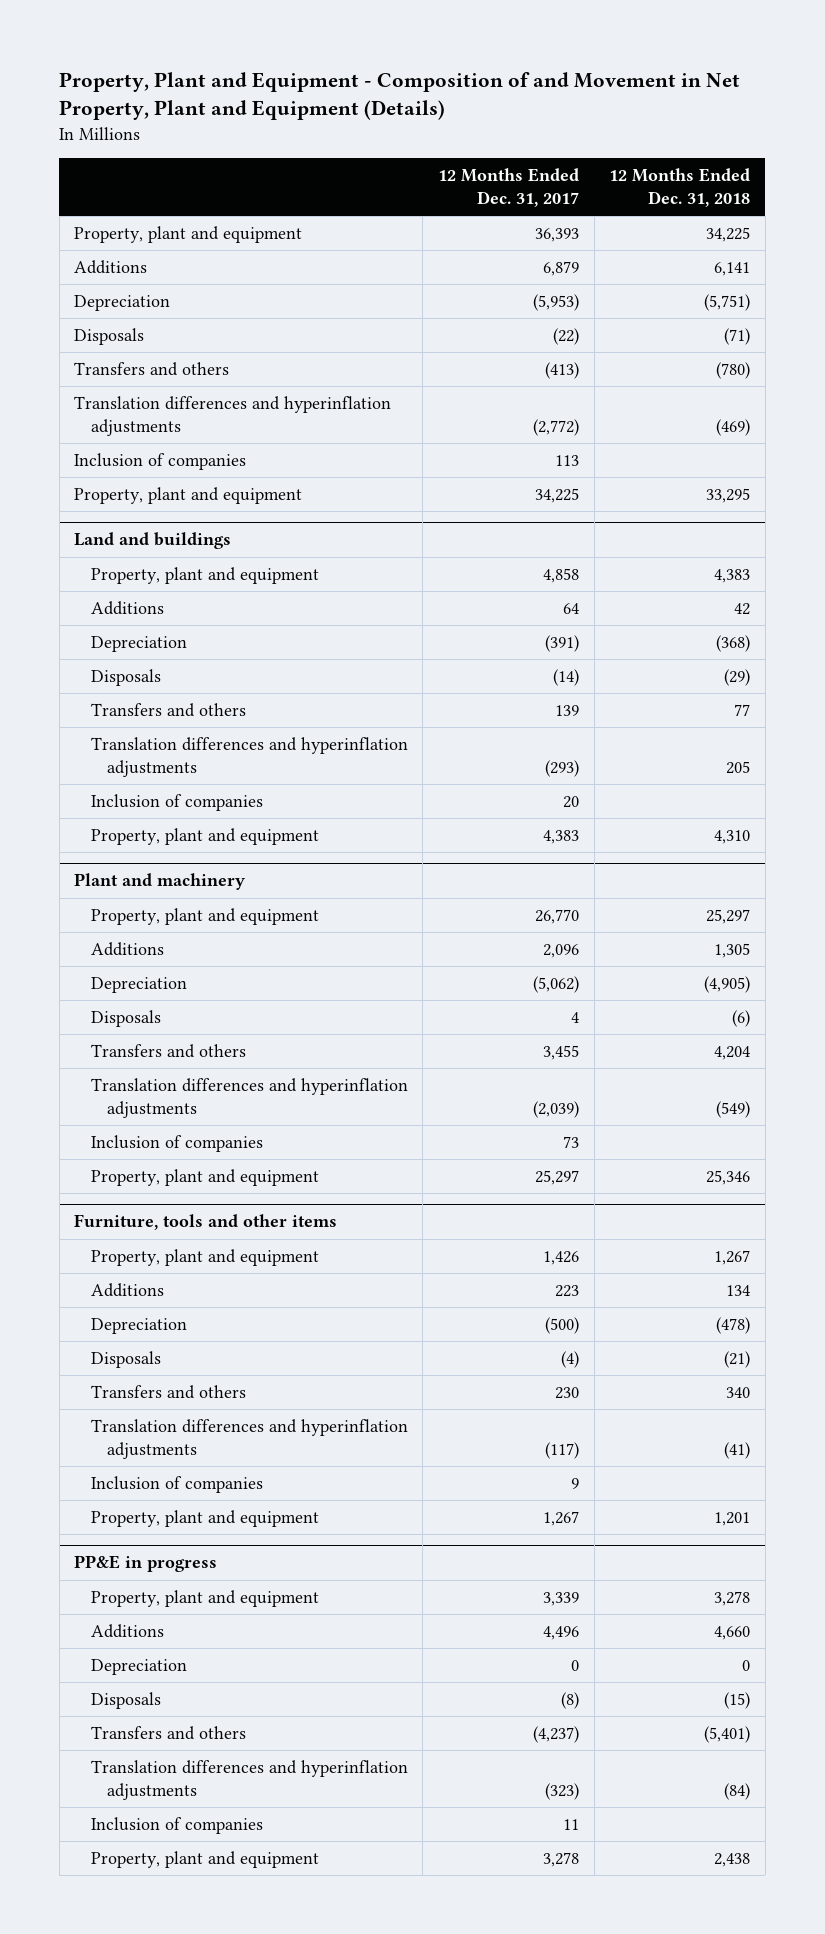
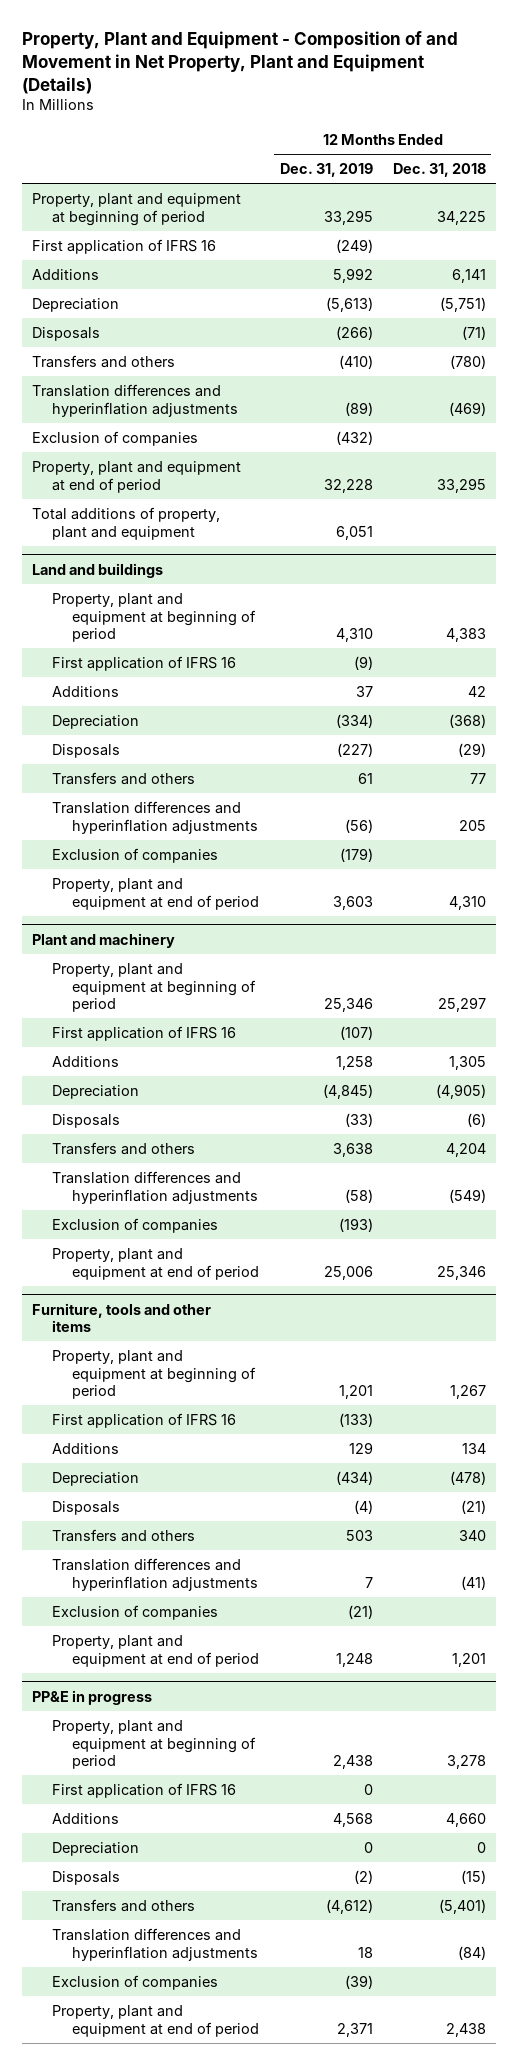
[437,167,579,208] 12 Months Ended Dec. 31, 2017 -> none
none -> [279,163,373,178] Dec. 31, 2019
[74,225,303,243] Property, plant and equipment -> [32,192,242,226] Property, plant and equipment at beginning of period
none -> [32,238,217,254] First application of IFRS 16
[74,452,247,470] Inclusion of companies -> [32,430,199,446] Exclusion of companies
[74,486,303,504] Property, plant and equipment -> [32,460,242,493] Property, plant and equipment at end of period
none -> [32,506,221,540] Total additions of property, plant and equipment
[90,566,319,584] Property, plant and equipment -> [52,592,257,643] Property, plant and equipment at beginning of period
none -> [52,655,237,671] First application of IFRS 16
[90,793,263,811] Inclusion of companies -> [52,847,219,863] Exclusion of companies
[90,827,319,845] Property, plant and equipment -> [52,877,260,910] Property, plant and equipment at end of period
[90,907,319,925] Property, plant and equipment -> [52,962,257,1013] Property, plant and equipment at beginning of period
none -> [52,1025,237,1041] First application of IFRS 16
[90,1134,263,1152] Inclusion of companies -> [52,1217,219,1233] Exclusion of companies
[90,1168,319,1186] Property, plant and equipment -> [52,1247,260,1280] Property, plant and equipment at end of period
[90,1248,319,1266] Property, plant and equipment -> [52,1349,257,1400] Property, plant and equipment at beginning of period
none -> [52,1412,237,1428] First application of IFRS 16
[90,1475,263,1493] Inclusion of companies -> [52,1604,219,1620] Exclusion of companies
[90,1509,319,1527] Property, plant and equipment -> [52,1634,260,1667] Property, plant and equipment at end of period
[90,1589,319,1607] Property, plant and equipment -> [52,1719,257,1770] Property, plant and equipment at beginning of period
none -> [52,1782,237,1798] First application of IFRS 16
[90,1816,263,1834] Inclusion of companies -> [52,1974,219,1990] Exclusion of companies
[90,1850,319,1868] Property, plant and equipment -> [52,2004,260,2037] Property, plant and equipment at end of period

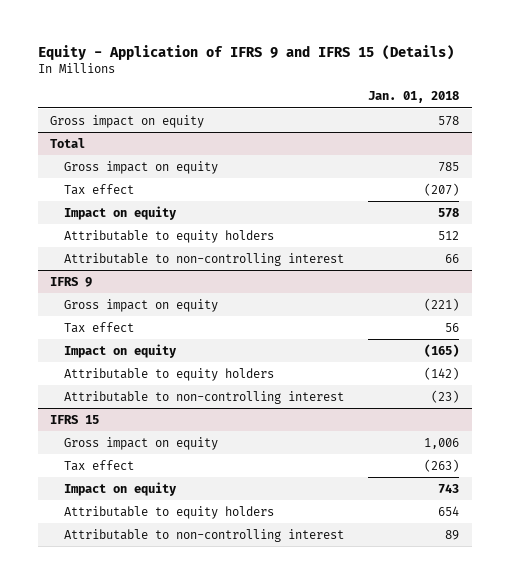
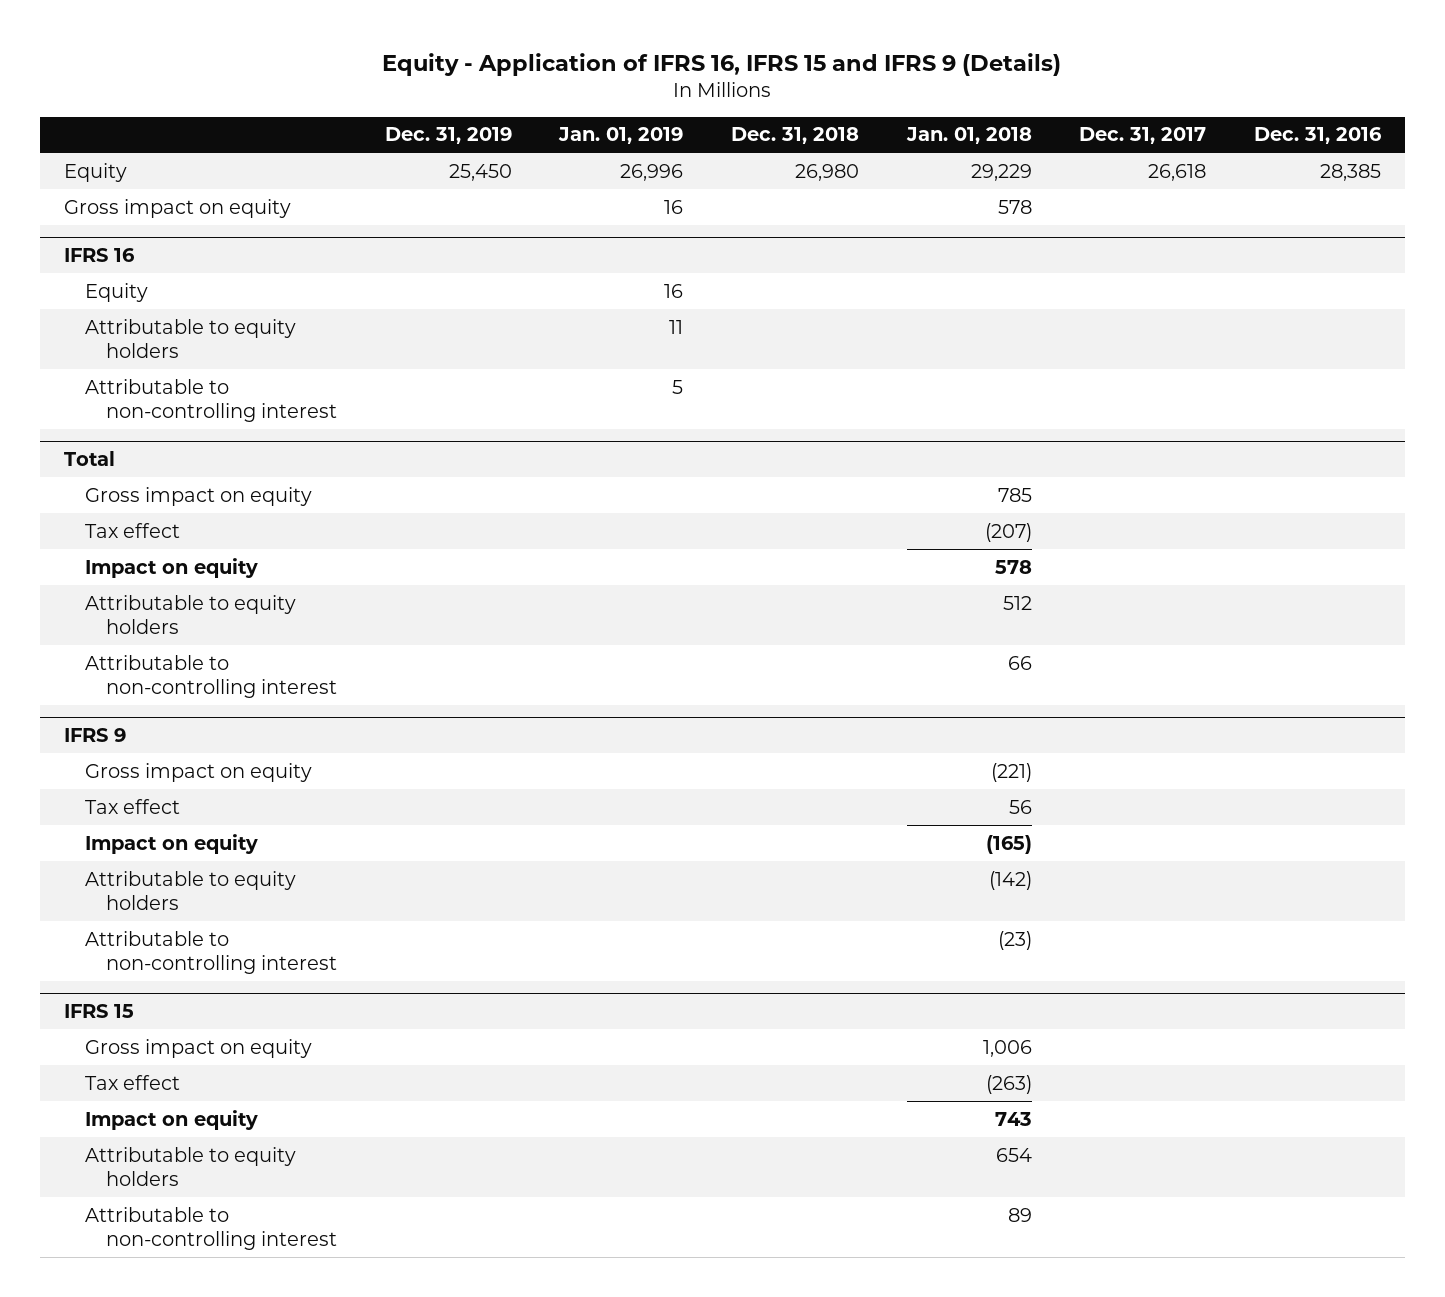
[38,44,455,60] Equity - Application of IFRS 9 and IFRS 15 (Details) -> [382,52,1062,76] Equity - Application of IFRS 16, IFRS 15 and IFRS 9 (Details)
none -> [384,127,512,145] Dec. 31, 2019
none -> [558,127,684,145] Jan. 01, 2019
none -> [730,127,859,145] Dec. 31, 2018
none -> [1079,127,1207,145] Dec. 31, 2017
none -> [1253,127,1382,145] Dec. 31, 2016
none -> [63,162,127,182] Equity
none -> [63,247,135,262] IFRS 16
none -> [84,282,148,302] Equity
none -> [84,318,296,358] Attributable to equity holders
none -> [84,378,338,422] Attributable to non-controlling interest

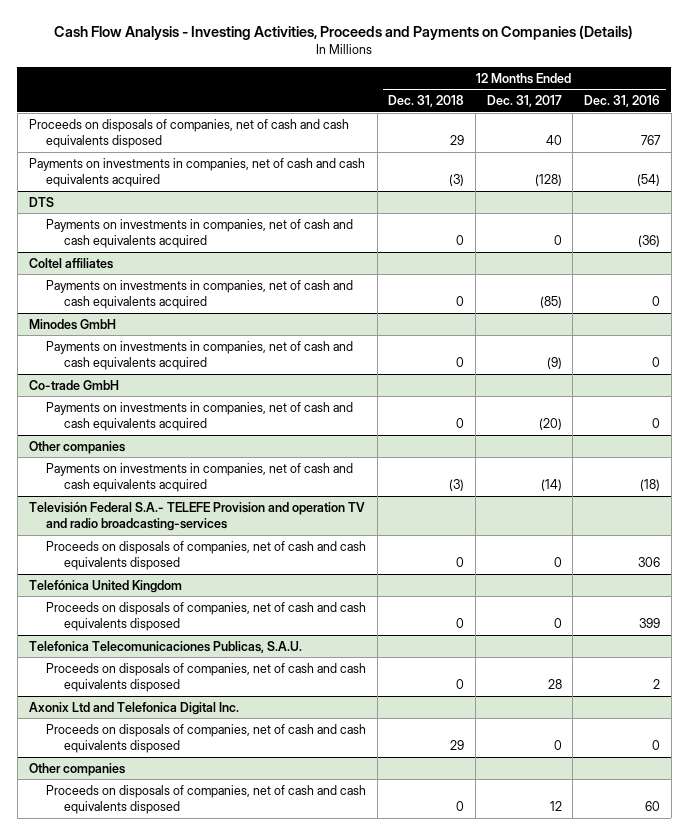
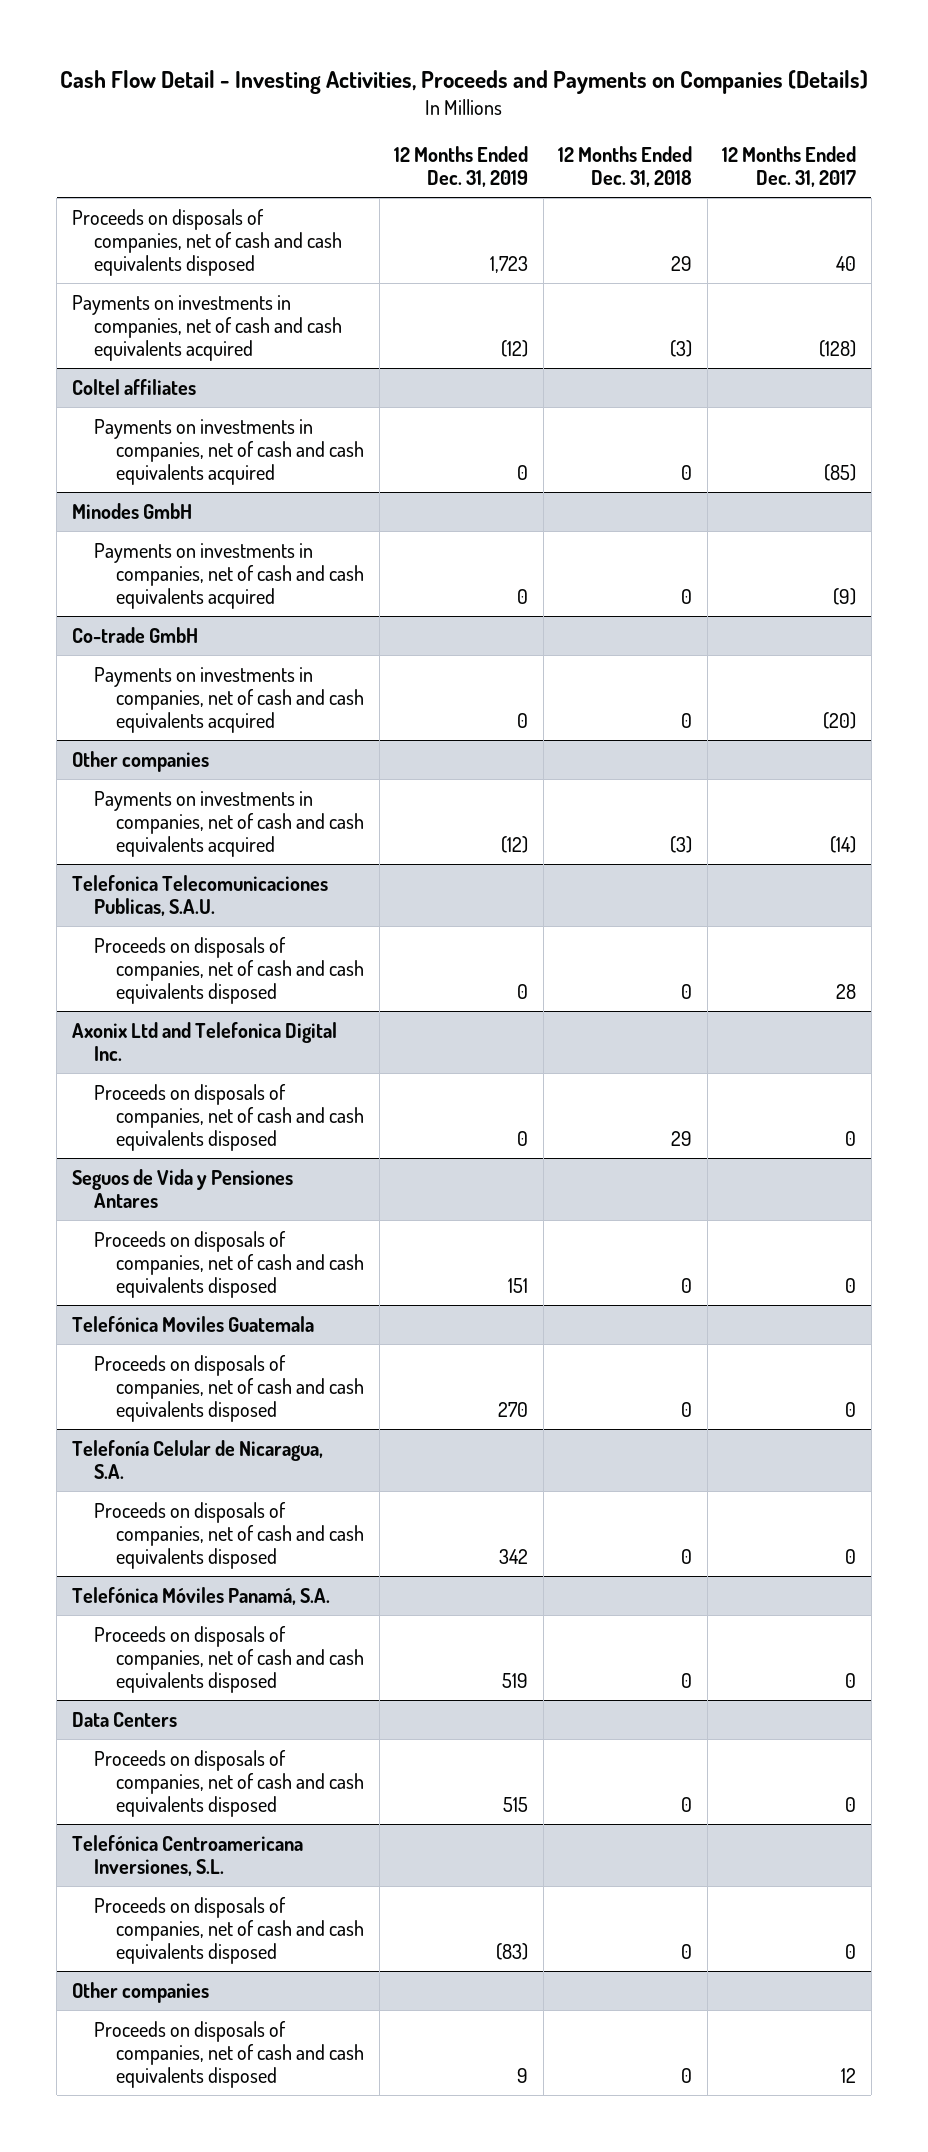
[54,25,634,41] Cash Flow Analysis - Investing Activities, Proceeds and Payments on Companies (Details) -> [60,70,869,95] Cash Flow Detail - Investing Activities, Proceeds and Payments on Companies (Details)
[583,95,660,108] Dec. 31, 2016 -> none
none -> [394,145,529,188] 12 Months Ended Dec. 31, 2019
[28,196,54,207] DTS -> none
[46,218,354,249] Payments on investments in companies, net of cash and cash equivalents acquired -> none
[28,501,365,532] Televisión Federal S.A.- TELEFE Provision and operation TV and radio broadcasting-services -> none
[46,540,367,571] Proceeds on disposals of companies, net of cash and cash equivalents disposed -> none
[28,579,182,593] Telefónica United Kingdom -> none
[46,601,367,632] Proceeds on disposals of companies, net of cash and cash equivalents disposed -> none
none -> [71,1168,293,1208] Seguos de Vida y Pensiones Antares
none -> [94,1230,365,1299] Proceeds on disposals of companies, net of cash and cash equivalents disposed
none -> [71,1315,314,1332] Telefónica Moviles Guatemala
none -> [94,1354,365,1423] Proceeds on disposals of companies, net of cash and cash equivalents disposed
none -> [71,1439,323,1479] Telefonía Celular de Nicaragua, S.A.
none -> [94,1501,365,1570] Proceeds on disposals of companies, net of cash and cash equivalents disposed
none -> [71,1586,330,1605] Telefónica Móviles Panamá, S.A.
none -> [94,1625,365,1694] Proceeds on disposals of companies, net of cash and cash equivalents disposed
none -> [71,1711,177,1727] Data Centers
none -> [94,1749,365,1818] Proceeds on disposals of companies, net of cash and cash equivalents disposed
none -> [71,1834,303,1876] Telefónica Centroamericana Inversiones, S.L.
none -> [94,1896,365,1965] Proceeds on disposals of companies, net of cash and cash equivalents disposed

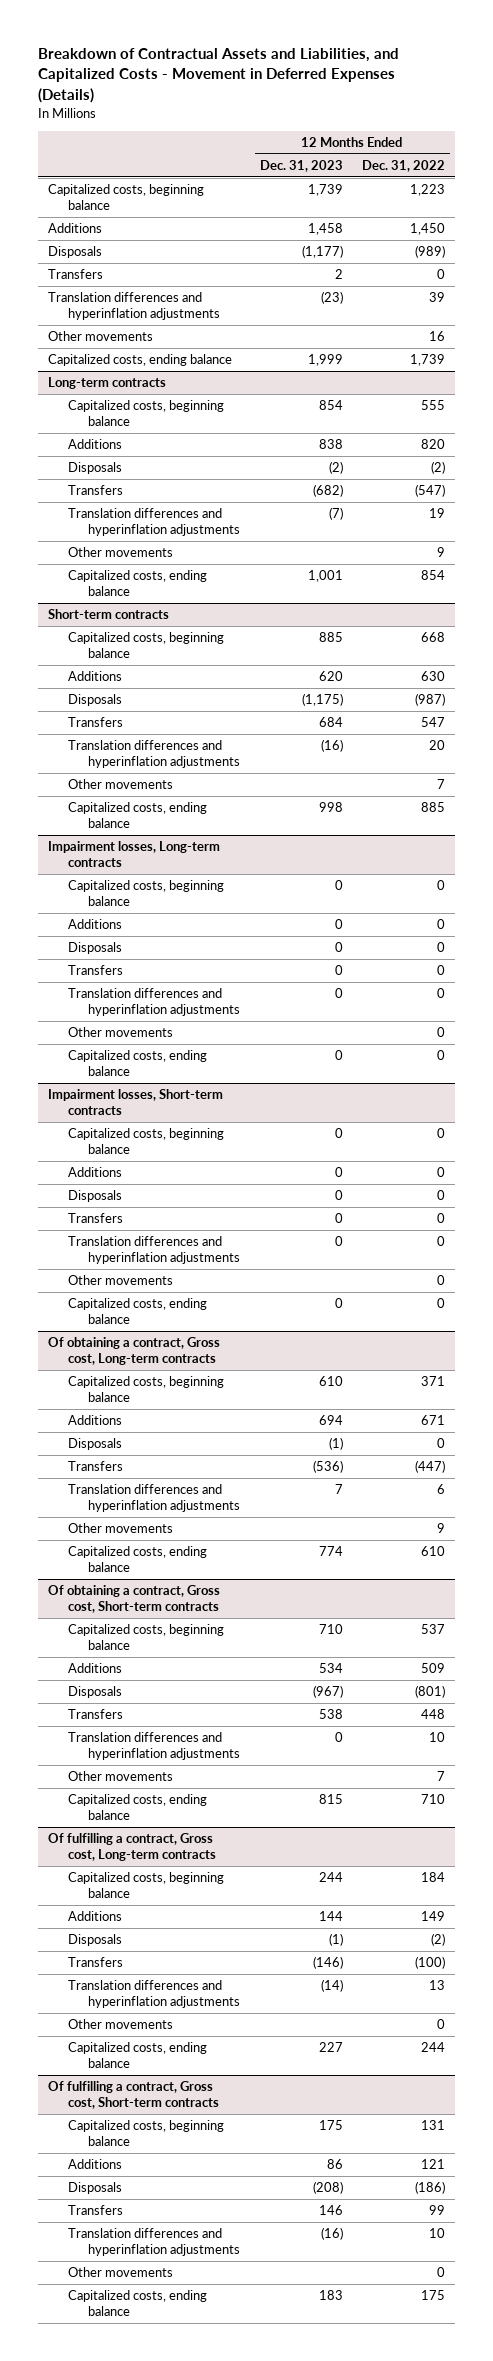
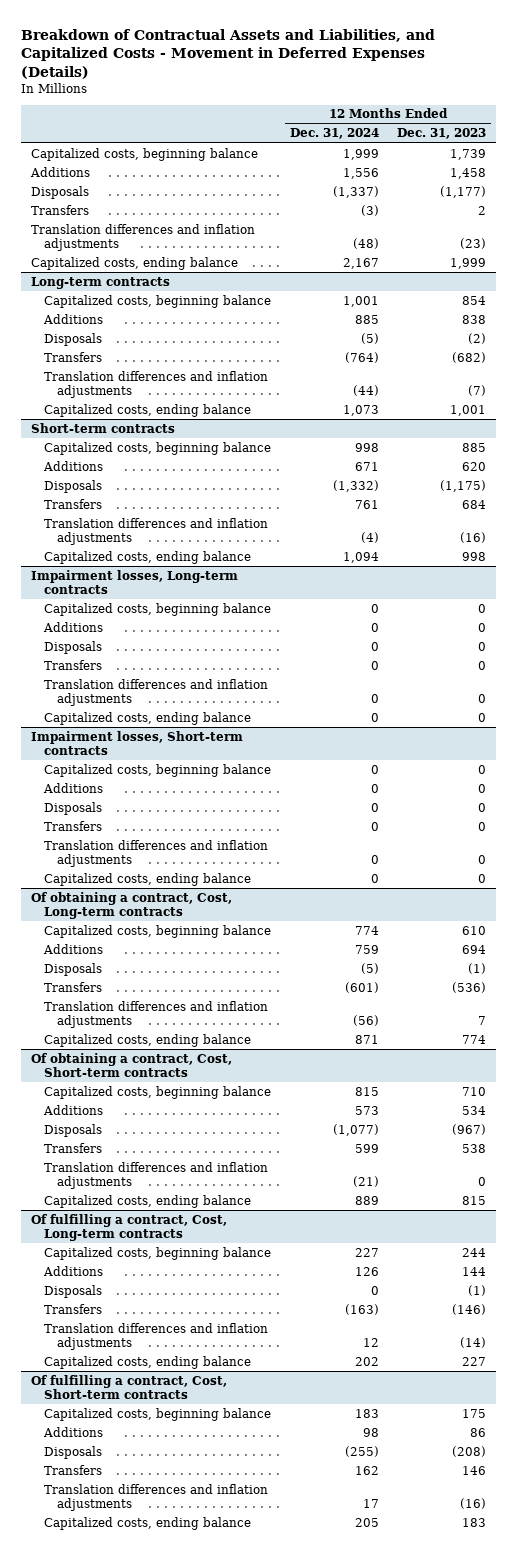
[362,160,446,173] Dec. 31, 2022 -> none
none -> [289,128,379,140] Dec. 31, 2024
[48,331,154,342] Other movements -> none
[48,292,221,321] Translation differences and hyperinflation adjustments -> [30,223,255,252] Translation differences and inflation adjustments
[68,547,174,558] Other movements -> none
[68,508,241,537] Translation differences and hyperinflation adjustments -> [43,370,268,399] Translation differences and inflation adjustments
[68,779,174,790] Other movements -> none
[68,740,241,769] Translation differences and hyperinflation adjustments -> [43,517,268,546] Translation differences and inflation adjustments
[68,1027,174,1038] Other movements -> none
[68,988,241,1017] Translation differences and hyperinflation adjustments -> [43,678,268,707] Translation differences and inflation adjustments
[68,1275,174,1286] Other movements -> none
[68,1236,241,1265] Translation differences and hyperinflation adjustments -> [43,839,268,868] Translation differences and inflation adjustments
[48,1337,221,1366] Of obtaining a contract, Gross cost, Long-term contracts -> [30,891,232,920] Of obtaining a contract, Cost, Long-term contracts
[68,1523,174,1534] Other movements -> none
[68,1484,241,1513] Translation differences and hyperinflation adjustments -> [43,1000,268,1029] Translation differences and inflation adjustments
[48,1585,221,1614] Of obtaining a contract, Gross cost, Short-term contracts -> [30,1052,232,1078] Of obtaining a contract, Cost, Short-term contracts
[68,1771,174,1782] Other movements -> none
[68,1732,241,1761] Translation differences and hyperinflation adjustments -> [43,1161,268,1190] Translation differences and inflation adjustments
[48,1833,217,1862] Of fulfilling a contract, Gross cost, Long-term contracts -> [30,1213,227,1242] Of fulfilling a contract, Cost, Long-term contracts
[68,2019,174,2030] Other movements -> none
[68,1980,241,2009] Translation differences and hyperinflation adjustments -> [43,1322,268,1351] Translation differences and inflation adjustments
[48,2081,220,2110] Of fulfilling a contract, Gross cost, Short-term contracts -> [30,1374,227,1400] Of fulfilling a contract, Cost, Short-term contracts
[68,2267,174,2278] Other movements -> none
[68,2228,241,2257] Translation differences and hyperinflation adjustments -> [43,1483,268,1512] Translation differences and inflation adjustments

